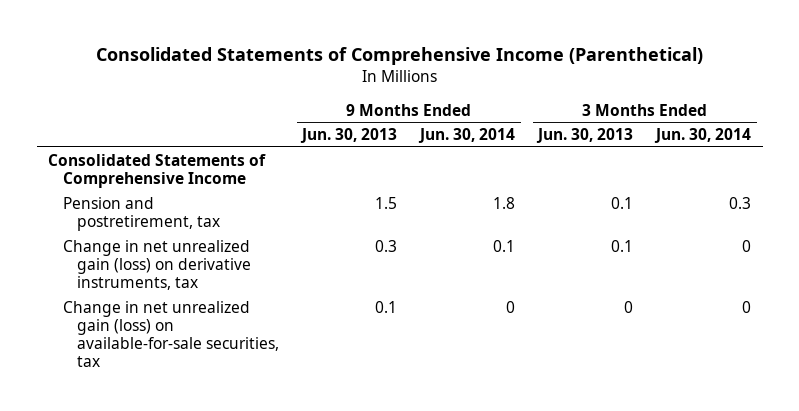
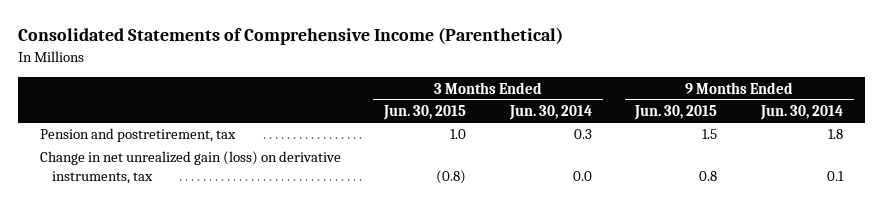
[300,127,398,143] Jun. 30, 2013 -> none
[536,127,634,143] Jun. 30, 2013 -> none
none -> [383,105,467,121] Jun. 30, 2015
none -> [634,105,718,121] Jun. 30, 2015
[48,153,267,189] Consolidated Statements of Comprehensive Income -> none
[62,300,280,368] Change in net unrealized gain (loss) on available-for-sale securities, tax -> none
[742,239,752,252] 0 -> [572,170,592,181] 0.0

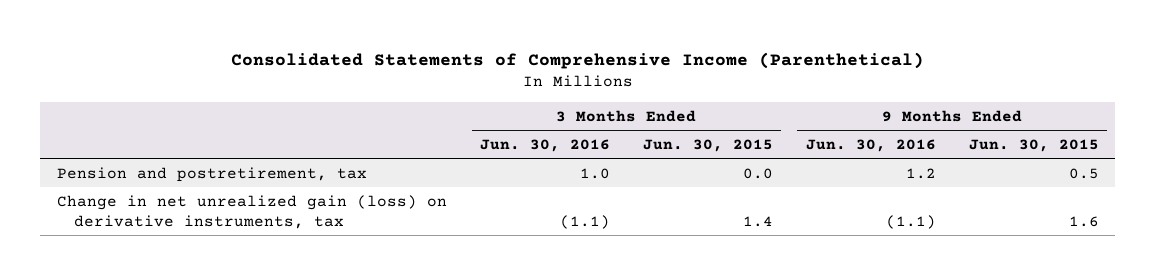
[508,105,592,121] Jun. 30, 2014 -> none
[760,105,844,121] Jun. 30, 2014 -> none
none -> [479,138,610,152] Jun. 30, 2016
none -> [805,138,936,152] Jun. 30, 2016
[450,129,467,140] 1.0 -> [742,167,773,179] 0.0
[702,129,718,140] 1.5 -> [1068,167,1099,179] 0.5
[436,169,467,184] (0.8) -> [742,215,773,227] 1.4
[699,170,718,181] 0.8 -> [1068,215,1099,227] 1.6

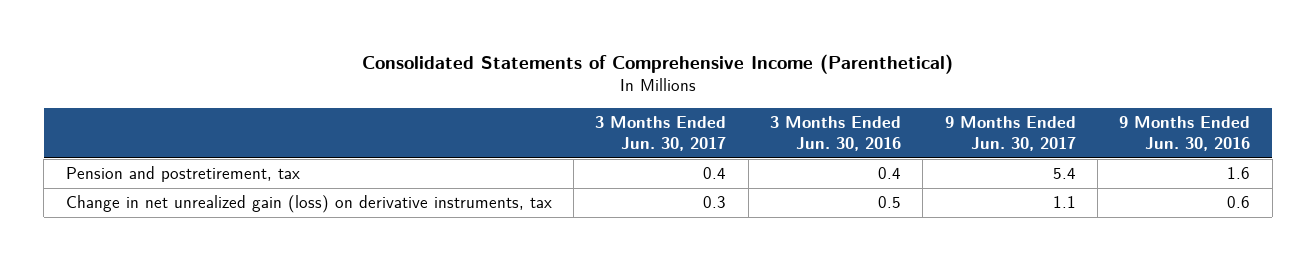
[642,138,773,152] Jun. 30, 2015 -> none
[968,138,1099,152] Jun. 30, 2015 -> none
none -> [595,116,727,151] 3 Months Ended Jun. 30, 2017
none -> [944,116,1076,151] 9 Months Ended Jun. 30, 2017
[579,167,610,179] 1.0 -> [877,167,901,180] 0.4
[905,167,936,179] 1.2 -> [1227,167,1251,180] 1.6
[559,214,610,229] (1.1) -> [877,196,901,209] 0.5
[885,214,936,229] (1.1) -> [1227,196,1251,209] 0.6

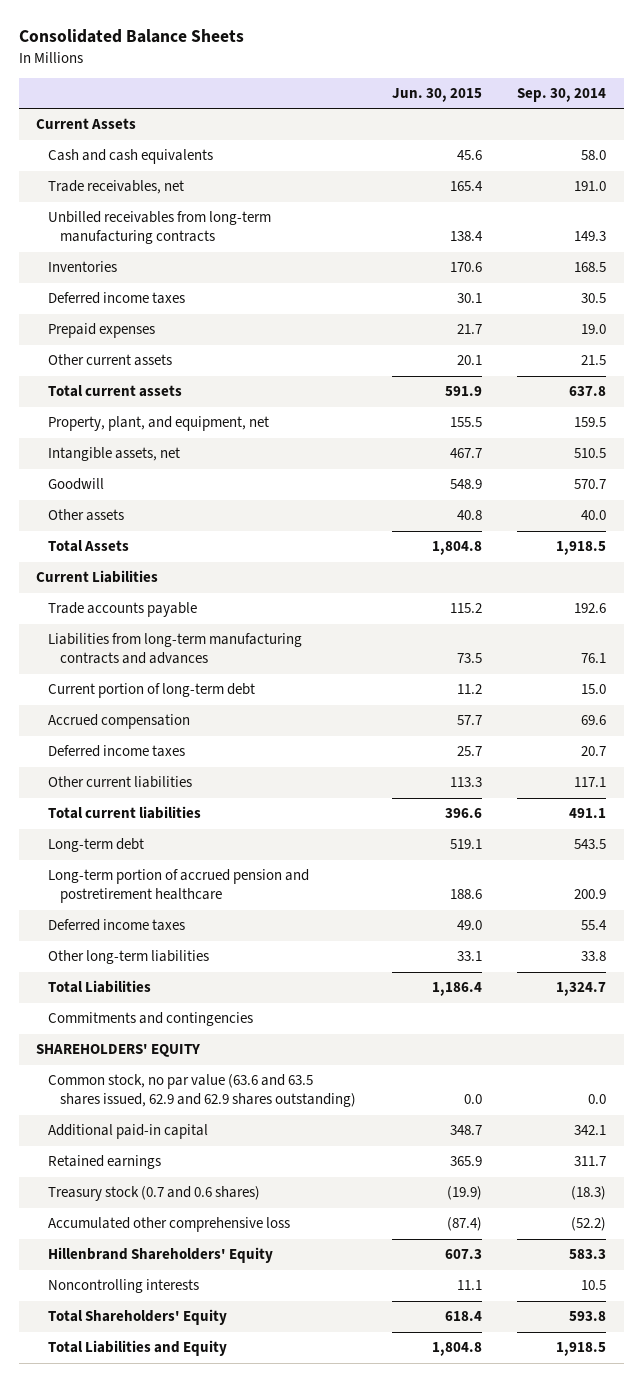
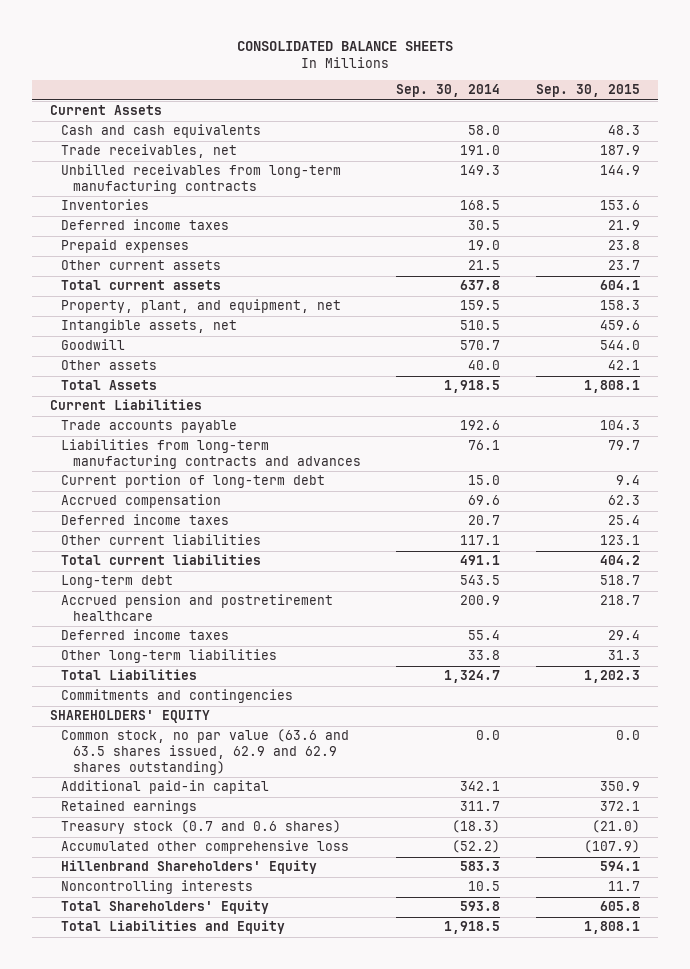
[18,29,244,44] Consolidated Balance Sheets -> [236,41,453,52] CONSOLIDATED BALANCE SHEETS
[391,87,482,102] Jun. 30, 2015 -> none
none -> [536,84,641,98] Sep. 30, 2015
[48,869,310,904] Long-term portion of accrued pension and postretirement healthcare -> [61,594,334,622] Accrued pension and postretirement healthcare

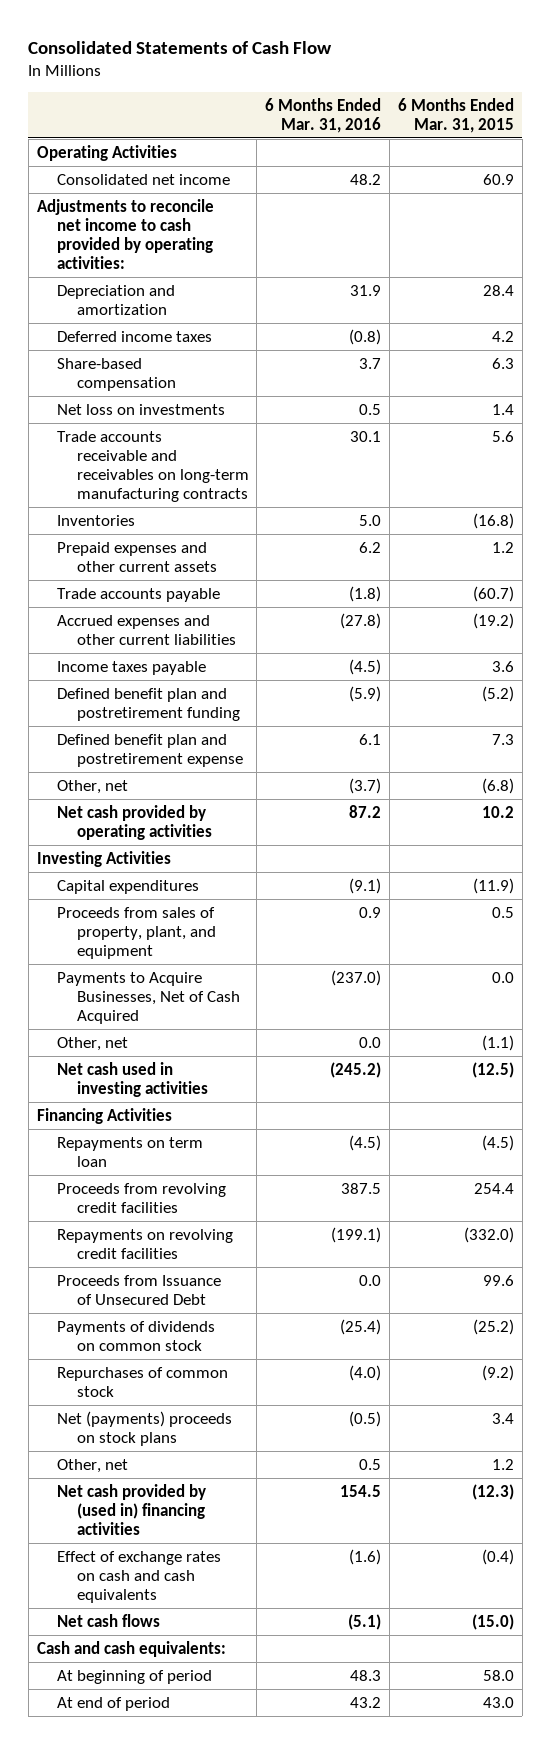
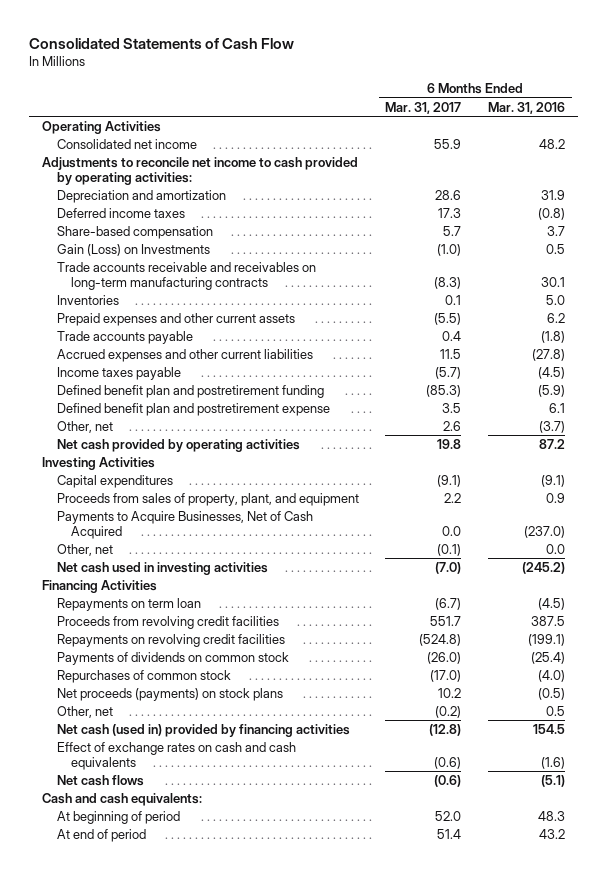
[398,97,515,134] 6 Months Ended Mar. 31, 2015 -> none
none -> [385,101,462,114] Mar. 31, 2017
[56,403,225,415] Net loss on investments -> [56,243,210,256] Gain (Loss) on Investments
[56,1274,221,1305] Proceeds from Issuance of Unsecured Debt -> none
[56,1410,232,1446] Net (payments) proceeds on stock plans -> [56,687,283,701] Net proceeds (payments) on stock plans
[56,1483,206,1535] Net cash provided by (used in) financing activities -> [56,723,350,737] Net cash (used in) provided by financing activities

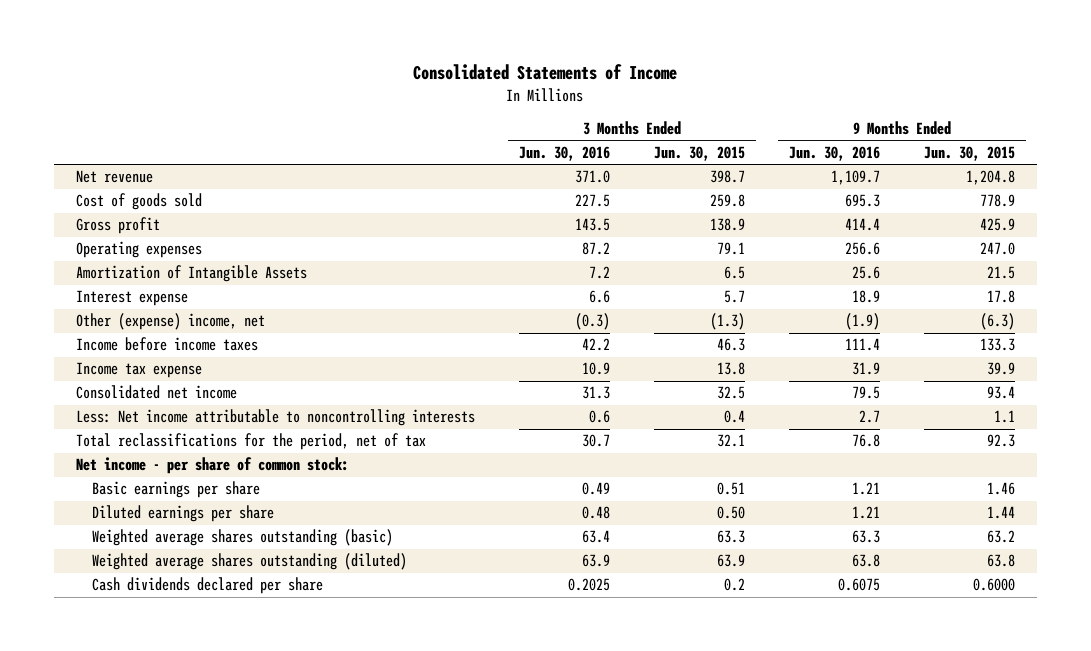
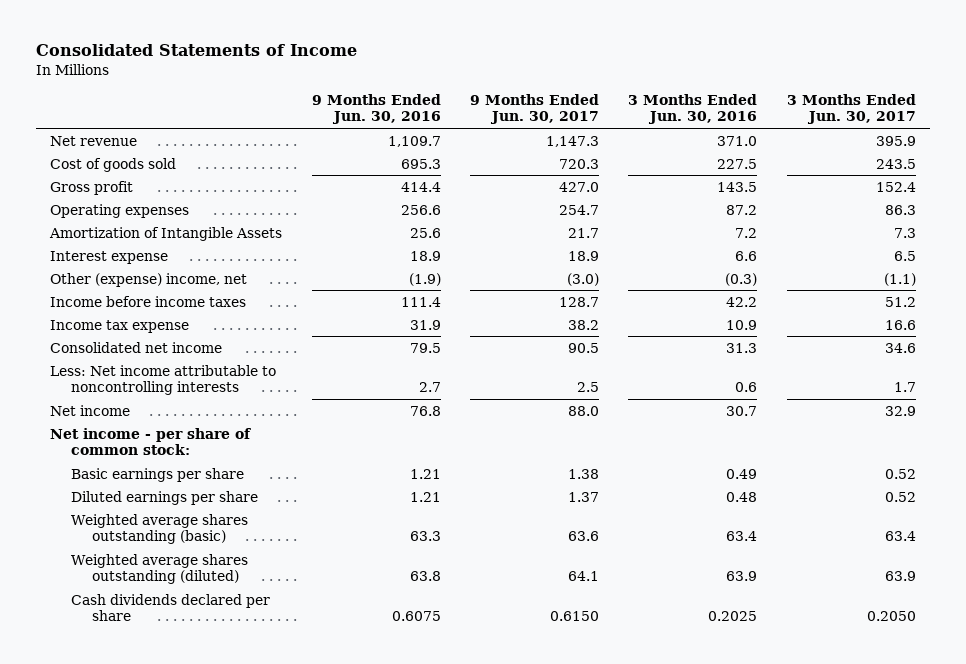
[653,145,745,161] Jun. 30, 2015 -> none
[923,145,1015,161] Jun. 30, 2015 -> none
none -> [470,93,600,125] 9 Months Ended Jun. 30, 2017
none -> [786,93,916,125] 3 Months Ended Jun. 30, 2017
[76,433,427,451] Total reclassifications for the period, net of tax -> [50,404,131,416] Net income

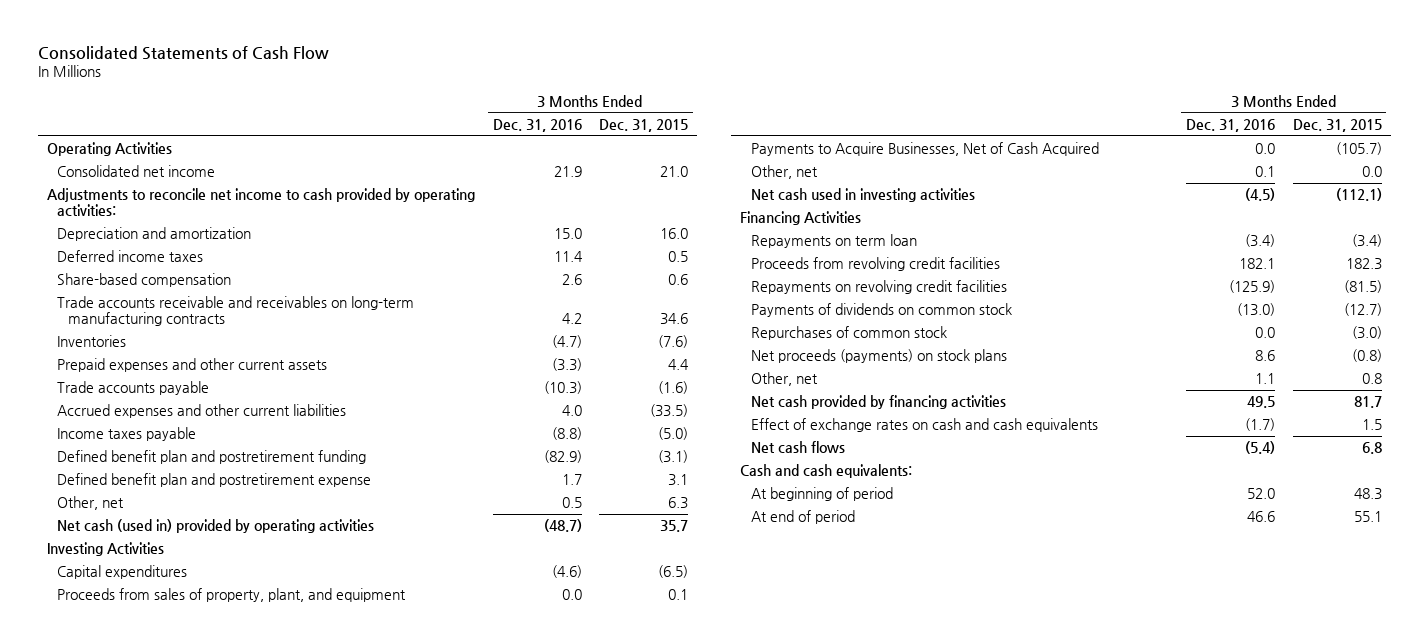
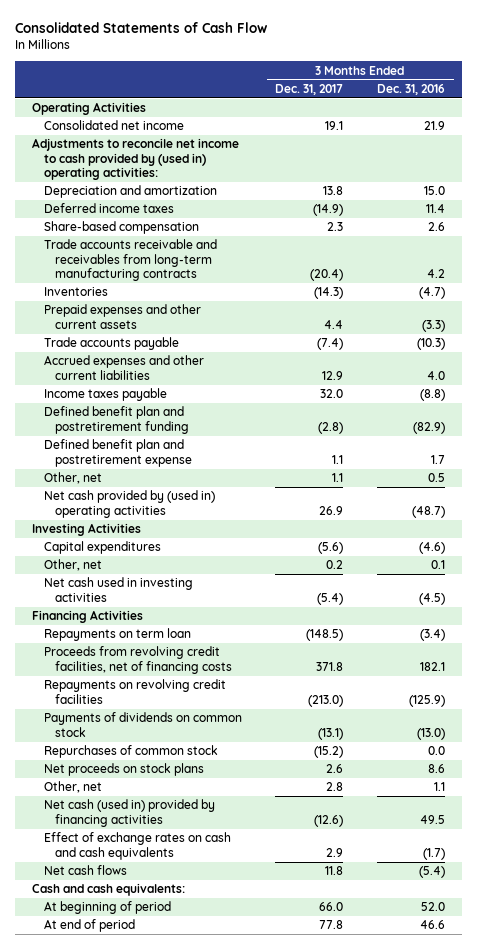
[599,119,689,133] Dec. 31, 2015 -> none
none -> [275,83,344,95] Dec. 31, 2017
[46,188,475,217] Adjustments to reconcile net income to cash provided by operating activities: -> [31,138,239,181] Adjustments to reconcile net income to cash provided by (used in) operating activities:
[57,296,415,327] Trade accounts receivable and receivables on long-term manufacturing contracts -> [43,239,217,282] Trade accounts receivable and receivables from long-term manufacturing contracts
[57,519,375,534] Net cash (used in) provided by operating activities -> [43,490,215,518] Net cash provided by (used in) operating activities
[57,588,407,603] Proceeds from sales of property, plant, and equipment -> none
[750,142,1099,157] Payments to Acquire Businesses, Net of Cash Acquired -> none
[750,257,1000,272] Proceeds from revolving credit facilities -> [43,646,233,674] Proceeds from revolving credit facilities, net of financing costs
[750,349,1007,364] Net proceeds (payments) on stock plans -> [43,763,204,777] Net proceeds on stock plans
[750,395,1006,410] Net cash provided by financing activities -> [43,799,215,827] Net cash (used in) provided by financing activities

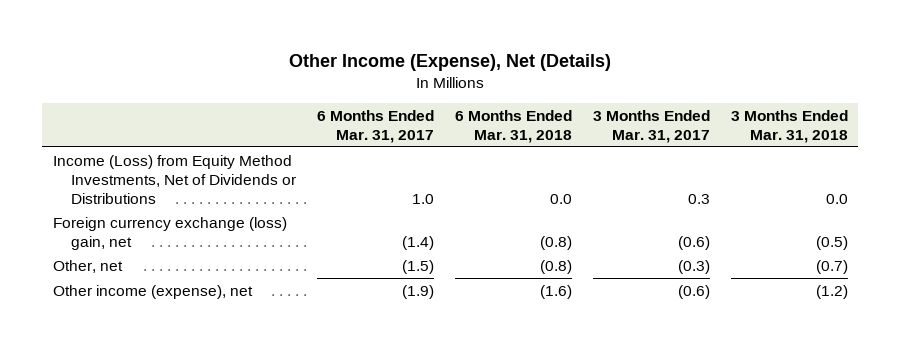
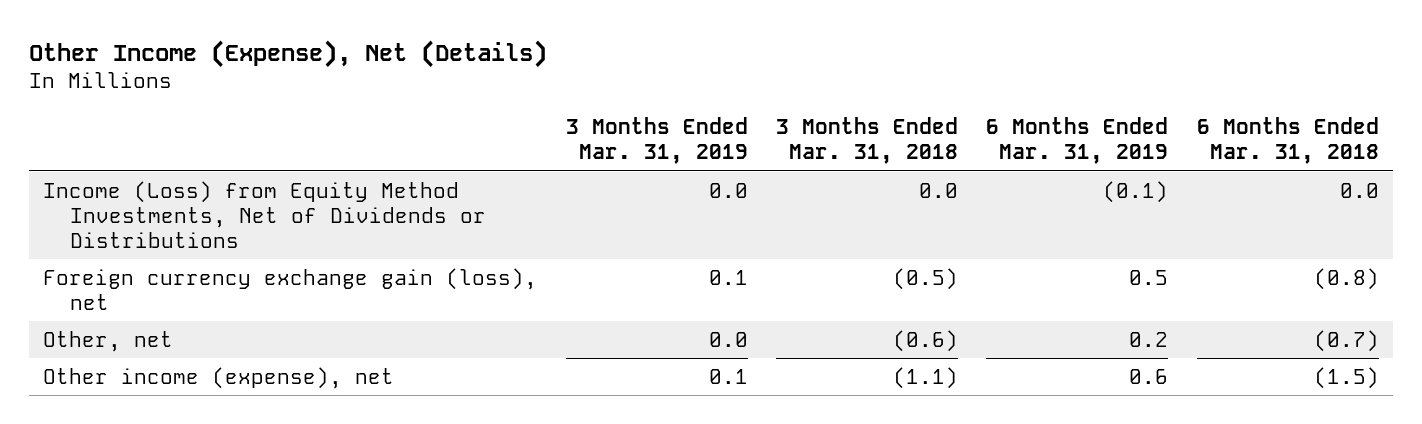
[317,110,435,144] 6 Months Ended Mar. 31, 2017 -> none
[592,110,710,144] 3 Months Ended Mar. 31, 2017 -> none
none -> [565,117,748,165] 3 Months Ended Mar. 31, 2019
none -> [986,117,1169,165] 6 Months Ended Mar. 31, 2019
[52,216,287,250] Foreign currency exchange (loss) gain, net -> [43,267,538,310] Foreign currency exchange gain (loss), net
[540,259,573,274] (0.8) -> [1313,329,1379,352] (0.7)
[815,259,848,274] (0.7) -> [892,329,958,352] (0.6)
[540,284,573,299] (1.6) -> [1313,366,1379,389] (1.5)
[815,284,848,299] (1.2) -> [892,366,958,389] (1.1)

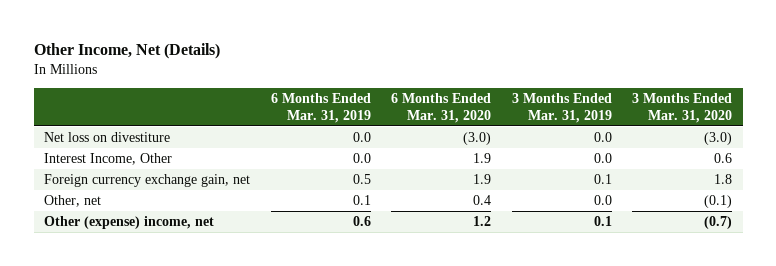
[29,39,548,68] Other Income (Expense), Net (Details) -> [33,43,220,60] Other Income, Net (Details)
[775,117,958,165] 3 Months Ended Mar. 31, 2018 -> none
[1196,117,1379,165] 6 Months Ended Mar. 31, 2018 -> none
none -> [391,93,492,123] 6 Months Ended Mar. 31, 2020
none -> [632,93,733,123] 3 Months Ended Mar. 31, 2020
[43,180,486,248] Income (Loss) from Equity Method Investments, Net of Dividends or Distributions -> none
none -> [44,132,171,143] Net loss on divestiture
none -> [44,153,173,166] Interest Income, Other
[43,267,538,310] Foreign currency exchange gain (loss), net -> [44,174,251,188] Foreign currency exchange gain, net
[1129,331,1169,347] 0.2 -> [352,195,371,206] 0.1
[43,366,395,389] Other income (expense), net -> [44,216,215,230] Other (expense) income, net

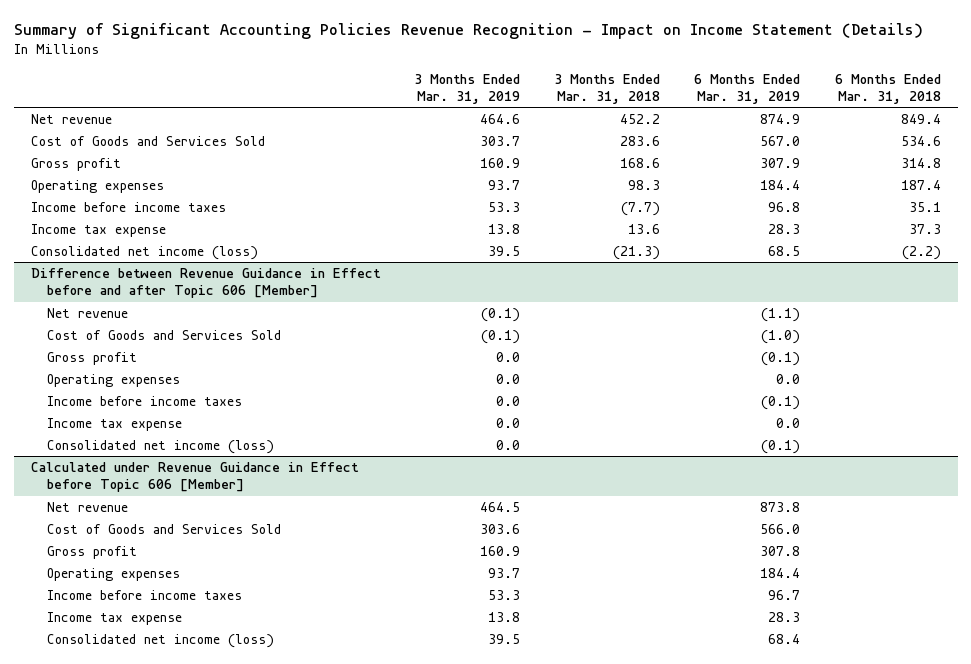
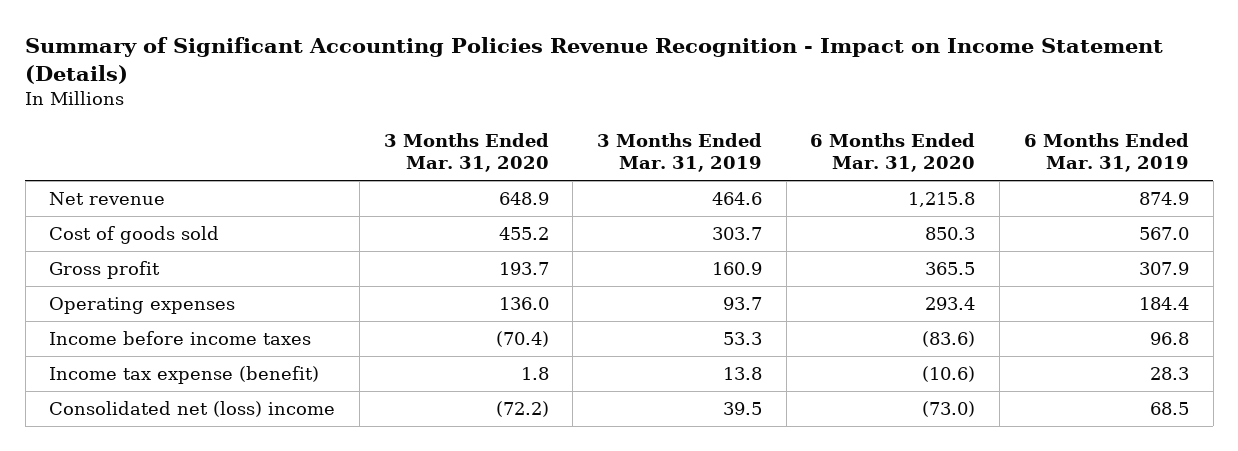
[554,73,661,105] 3 Months Ended Mar. 31, 2018 -> none
[834,73,941,105] 6 Months Ended Mar. 31, 2018 -> none
none -> [383,133,549,173] 3 Months Ended Mar. 31, 2020
none -> [810,133,976,173] 6 Months Ended Mar. 31, 2020
[30,135,265,146] Cost of Goods and Services Sold -> [49,225,220,244] Cost of goods sold
[30,267,381,299] Difference between Revenue Guidance in Effect before and after Topic 606 [Member] -> none
[47,307,129,318] Net revenue -> none
[47,329,282,340] Cost of Goods and Services Sold -> none
[47,351,138,365] Gross profit -> none
[47,373,181,387] Operating expenses -> none
[47,395,243,406] Income before income taxes -> none
[47,417,183,431] Income tax expense -> none
[47,439,275,454] Consolidated net income (loss) -> none
[30,461,359,493] Calculated under Revenue Guidance in Effect before Topic 606 [Member] -> none
[47,501,129,512] Net revenue -> none
[47,523,282,534] Cost of Goods and Services Sold -> none
[47,545,138,559] Gross profit -> none
[47,567,181,581] Operating expenses -> none
[47,589,243,600] Income before income taxes -> none
[47,611,183,625] Income tax expense -> none
[47,633,275,648] Consolidated net income (loss) -> none
[30,223,166,237] Income tax expense -> [49,365,320,384] Income tax expense (benefit)
[30,245,258,260] Consolidated net income (loss) -> [49,400,336,417] Consolidated net (loss) income

